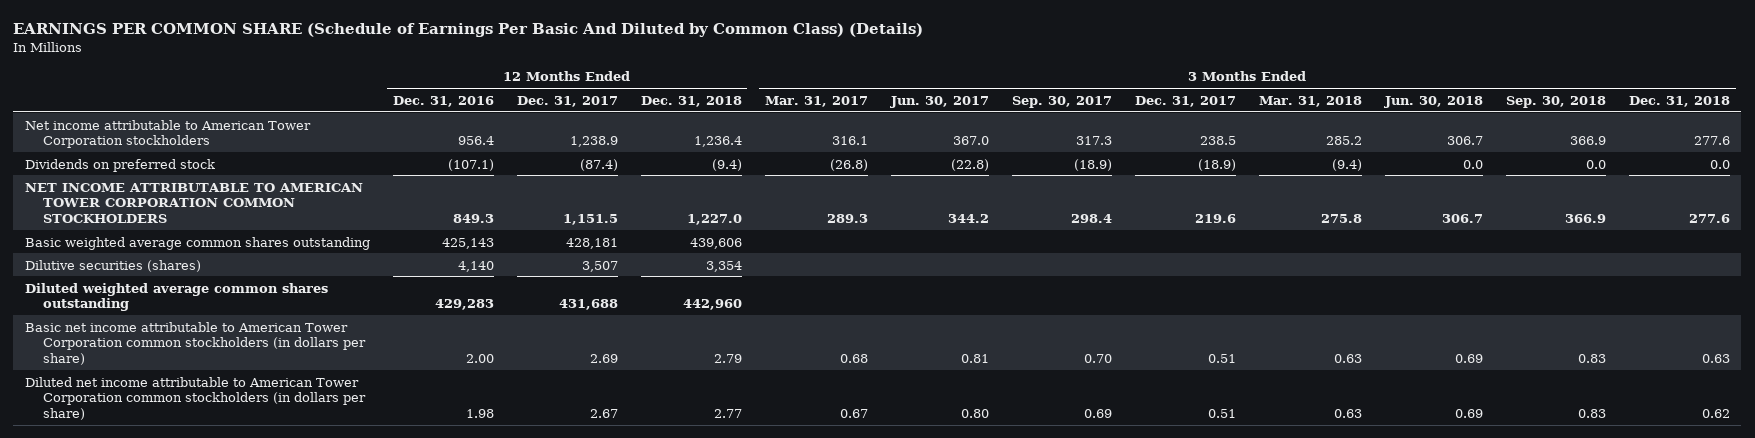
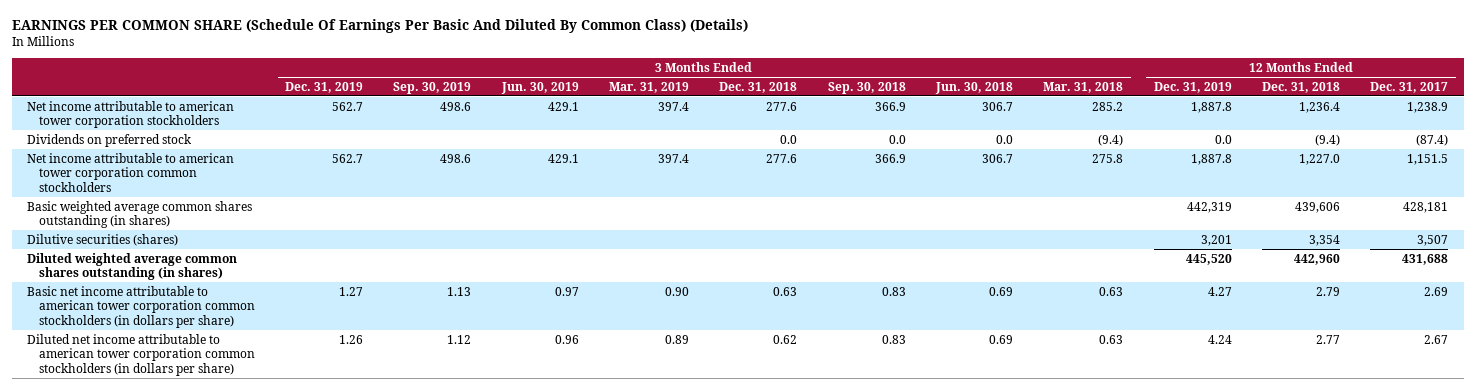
[13,22,924,37] EARNINGS PER COMMON SHARE (Schedule of Earnings Per Basic And Diluted by Common Class) (Details) -> [12,19,749,34] EARNINGS PER COMMON SHARE (Schedule Of Earnings Per Basic And Diluted By Common Class) (Details)
[392,95,494,107] Dec. 31, 2016 -> none
[764,95,868,107] Mar. 31, 2017 -> none
[889,95,989,108] Jun. 30, 2017 -> none
[1011,95,1112,108] Sep. 30, 2017 -> none
[1134,95,1236,107] Dec. 31, 2017 -> none
none -> [285,81,364,93] Dec. 31, 2019
none -> [393,81,472,94] Sep. 30, 2019
none -> [500,81,579,94] Jun. 30, 2019
none -> [609,81,690,93] Mar. 31, 2019
none -> [1153,81,1232,93] Dec. 31, 2019
[24,119,311,149] Net income attributable to American Tower Corporation stockholders -> [27,100,235,129] Net income attributable to american tower corporation stockholders
[24,182,363,224] NET INCOME ATTRIBUTABLE TO AMERICAN TOWER CORPORATION COMMON STOCKHOLDERS -> [27,152,235,192] Net income attributable to american tower corporation common stockholders
[24,236,370,250] Basic weighted average common shares outstanding -> [27,200,253,229] Basic weighted average common shares outstanding (in shares)
[24,282,328,312] Diluted weighted average common shares outstanding -> [27,252,238,281] Diluted weighted average common shares outstanding (in shares)
[24,321,366,366] Basic net income attributable to American Tower Corporation common stockholders (in dollars per share) -> [27,285,255,328] Basic net income attributable to american tower corporation common stockholders (in dollars per share)
[24,376,366,421] Diluted net income attributable to American Tower Corporation common stockholders (in dollars per share) -> [27,333,255,376] Diluted net income attributable to american tower corporation common stockholders (in dollars per share)

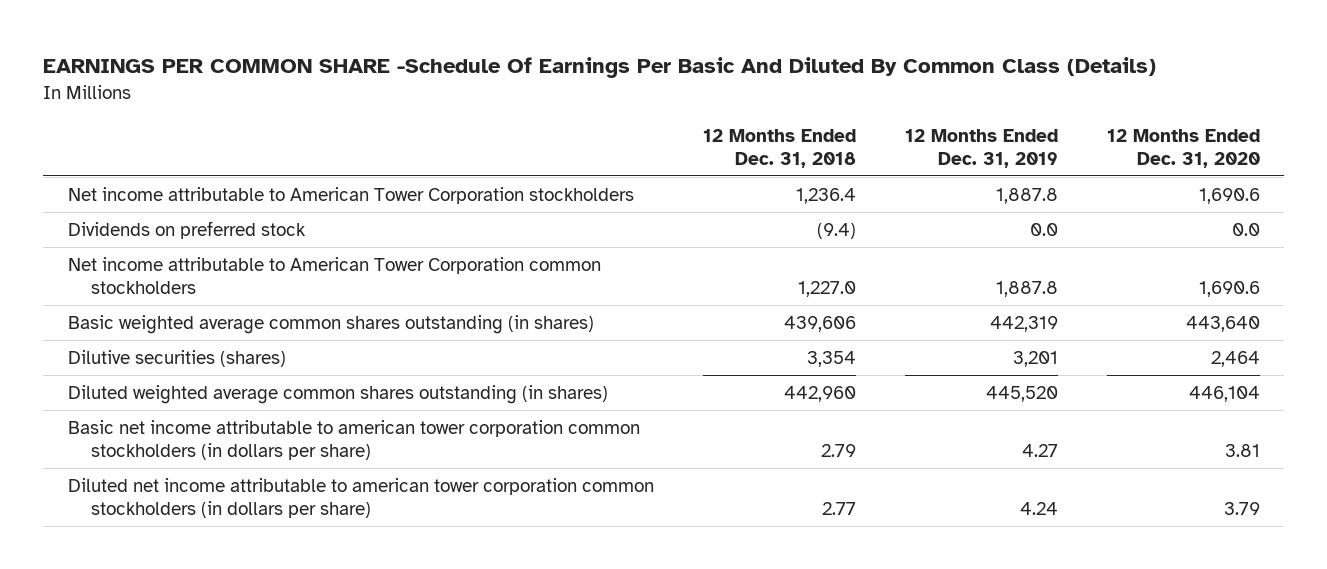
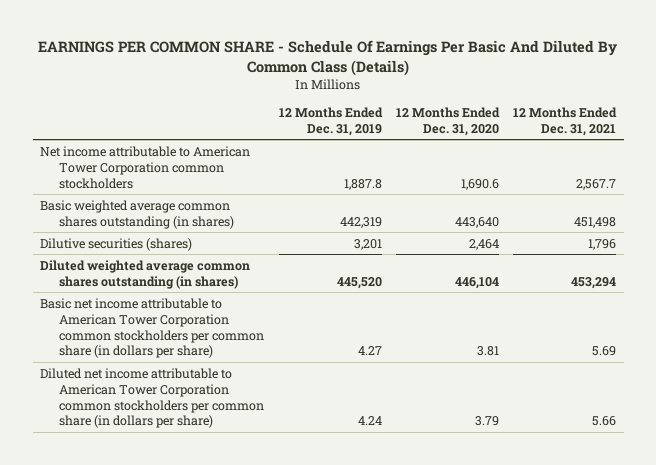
[43,56,1157,78] EARNINGS PER COMMON SHARE -Schedule Of Earnings Per Basic And Diluted By Common Class (Details) -> [38,40,618,76] EARNINGS PER COMMON SHARE - Schedule Of Earnings Per Basic And Diluted By Common Class (Details)
[702,128,856,168] 12 Months Ended Dec. 31, 2018 -> none
none -> [513,106,618,136] 12 Months Ended Dec. 31, 2021
[67,187,634,205] Net income attributable to American Tower Corporation stockholders -> none
[67,221,306,240] Dividends on preferred stock -> none
[67,420,640,460] Basic net income attributable to american tower corporation common stockholders (in dollars per share) -> [39,297,265,359] Basic net income attributable to American Tower Corporation common stockholders per common share (in dollars per share)
[67,478,654,518] Diluted net income attributable to american tower corporation common stockholders (in dollars per share) -> [39,367,265,429] Diluted net income attributable to American Tower Corporation common stockholders per common share (in dollars per share)

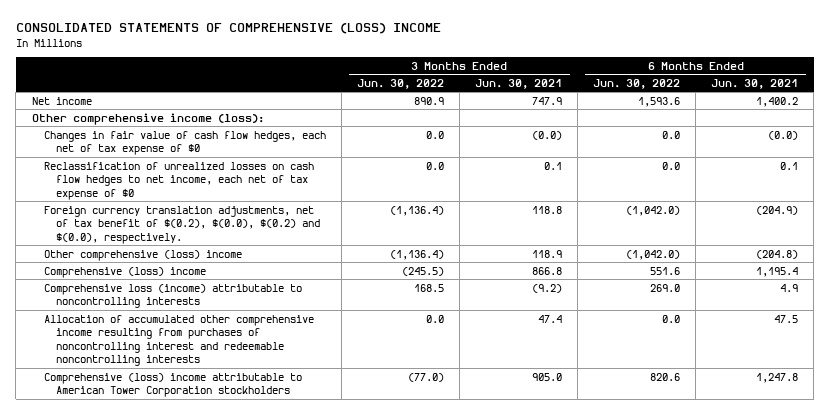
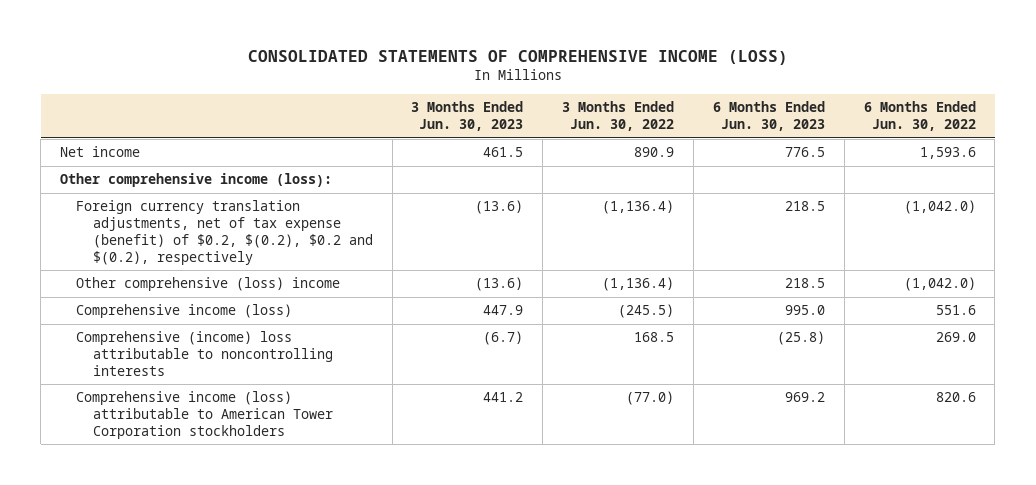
[15,23,441,35] CONSOLIDATED STATEMENTS OF COMPREHENSIVE (LOSS) INCOME -> [247,49,788,65] CONSOLIDATED STATEMENTS OF COMPREHENSIVE INCOME (LOSS)
[474,78,562,89] Jun. 30, 2021 -> none
[711,78,799,89] Jun. 30, 2021 -> none
none -> [411,101,524,132] 3 Months Ended Jun. 30, 2023
none -> [712,101,825,132] 6 Months Ended Jun. 30, 2023
[43,130,326,156] Changes in fair value of cash flow hedges, each net of tax expense of $0 -> none
[43,161,314,200] Reclassification of unrealized losses on cash flow hedges to net income, each net of tax expense of $0 -> none
[43,205,320,244] Foreign currency translation adjustments, net of tax benefit of $(0.2), $(0.0), $(0.2) and $(0.0), respectively. -> [76,200,373,265] Foreign currency translation adjustments, net of tax expense (benefit) of $0.2, $(0.2), $0.2 and $(0.2), respectively
[43,314,314,367] Allocation of accumulated other comprehensive income resulting from purchases of noncontrolling interest and redeemable noncontrolling interests -> none
[43,266,206,278] Comprehensive (loss) income -> [76,304,293,319] Comprehensive income (loss)
[43,283,302,309] Comprehensive loss (income) attributable to noncontrolling interests -> [76,331,333,376] Comprehensive (income) loss attributable to noncontrolling interests
[43,372,302,398] Comprehensive (loss) income attributable to American Tower Corporation stockholders -> [76,391,333,439] Comprehensive income (loss) attributable to American Tower Corporation stockholders

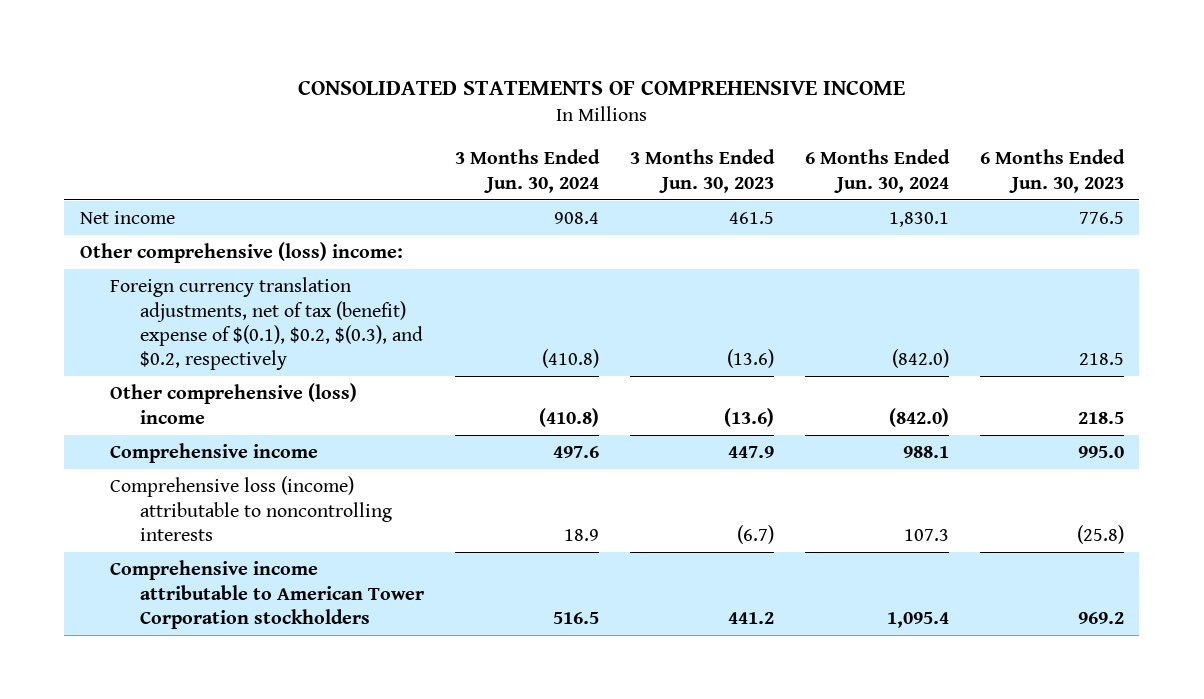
[247,49,788,65] CONSOLIDATED STATEMENTS OF COMPREHENSIVE INCOME (LOSS) -> [297,79,905,95] CONSOLIDATED STATEMENTS OF COMPREHENSIVE INCOME
[562,101,675,132] 3 Months Ended Jun. 30, 2022 -> none
[863,101,976,132] 6 Months Ended Jun. 30, 2022 -> none
none -> [455,149,601,193] 3 Months Ended Jun. 30, 2024
none -> [805,149,951,193] 6 Months Ended Jun. 30, 2024
[59,173,332,188] Other comprehensive income (loss): -> [79,242,403,264] Other comprehensive (loss) income:
[76,200,373,265] Foreign currency translation adjustments, net of tax expense (benefit) of $0.2, $(0.2), $0.2 and $(0.2), respectively -> [110,277,424,371] Foreign currency translation adjustments, net of tax (benefit) expense of $(0.1), $0.2, $(0.3), and $0.2, respectively
[76,304,293,319] Comprehensive income (loss) -> [110,443,319,464] Comprehensive income
[76,331,333,376] Comprehensive (income) loss attributable to noncontrolling interests -> [110,476,393,541] Comprehensive loss (income) attributable to noncontrolling interests
[76,391,333,439] Comprehensive income (loss) attributable to American Tower Corporation stockholders -> [110,560,425,629] Comprehensive income attributable to American Tower Corporation stockholders

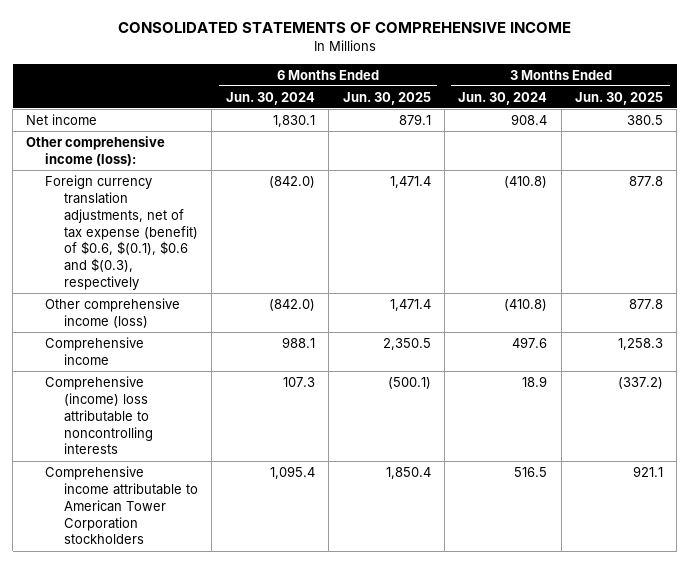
[630,149,776,193] 3 Months Ended Jun. 30, 2023 -> none
[979,149,1125,193] 6 Months Ended Jun. 30, 2023 -> none
none -> [342,91,431,105] Jun. 30, 2025
none -> [574,91,663,105] Jun. 30, 2025
[79,242,403,264] Other comprehensive (loss) income: -> [26,135,166,166] Other comprehensive income (loss):
[110,277,424,371] Foreign currency translation adjustments, net of tax (benefit) expense of $(0.1), $0.2, $(0.3), and $0.2, respectively -> [45,174,199,291] Foreign currency translation adjustments, net of tax expense (benefit) of $0.6, $(0.1), $0.6 and $(0.3), respectively
[110,383,358,424] Other comprehensive (loss) income -> [45,297,181,328] Other comprehensive income (loss)
[110,476,393,541] Comprehensive loss (income) attributable to noncontrolling interests -> [45,375,154,455] Comprehensive (income) loss attributable to noncontrolling interests

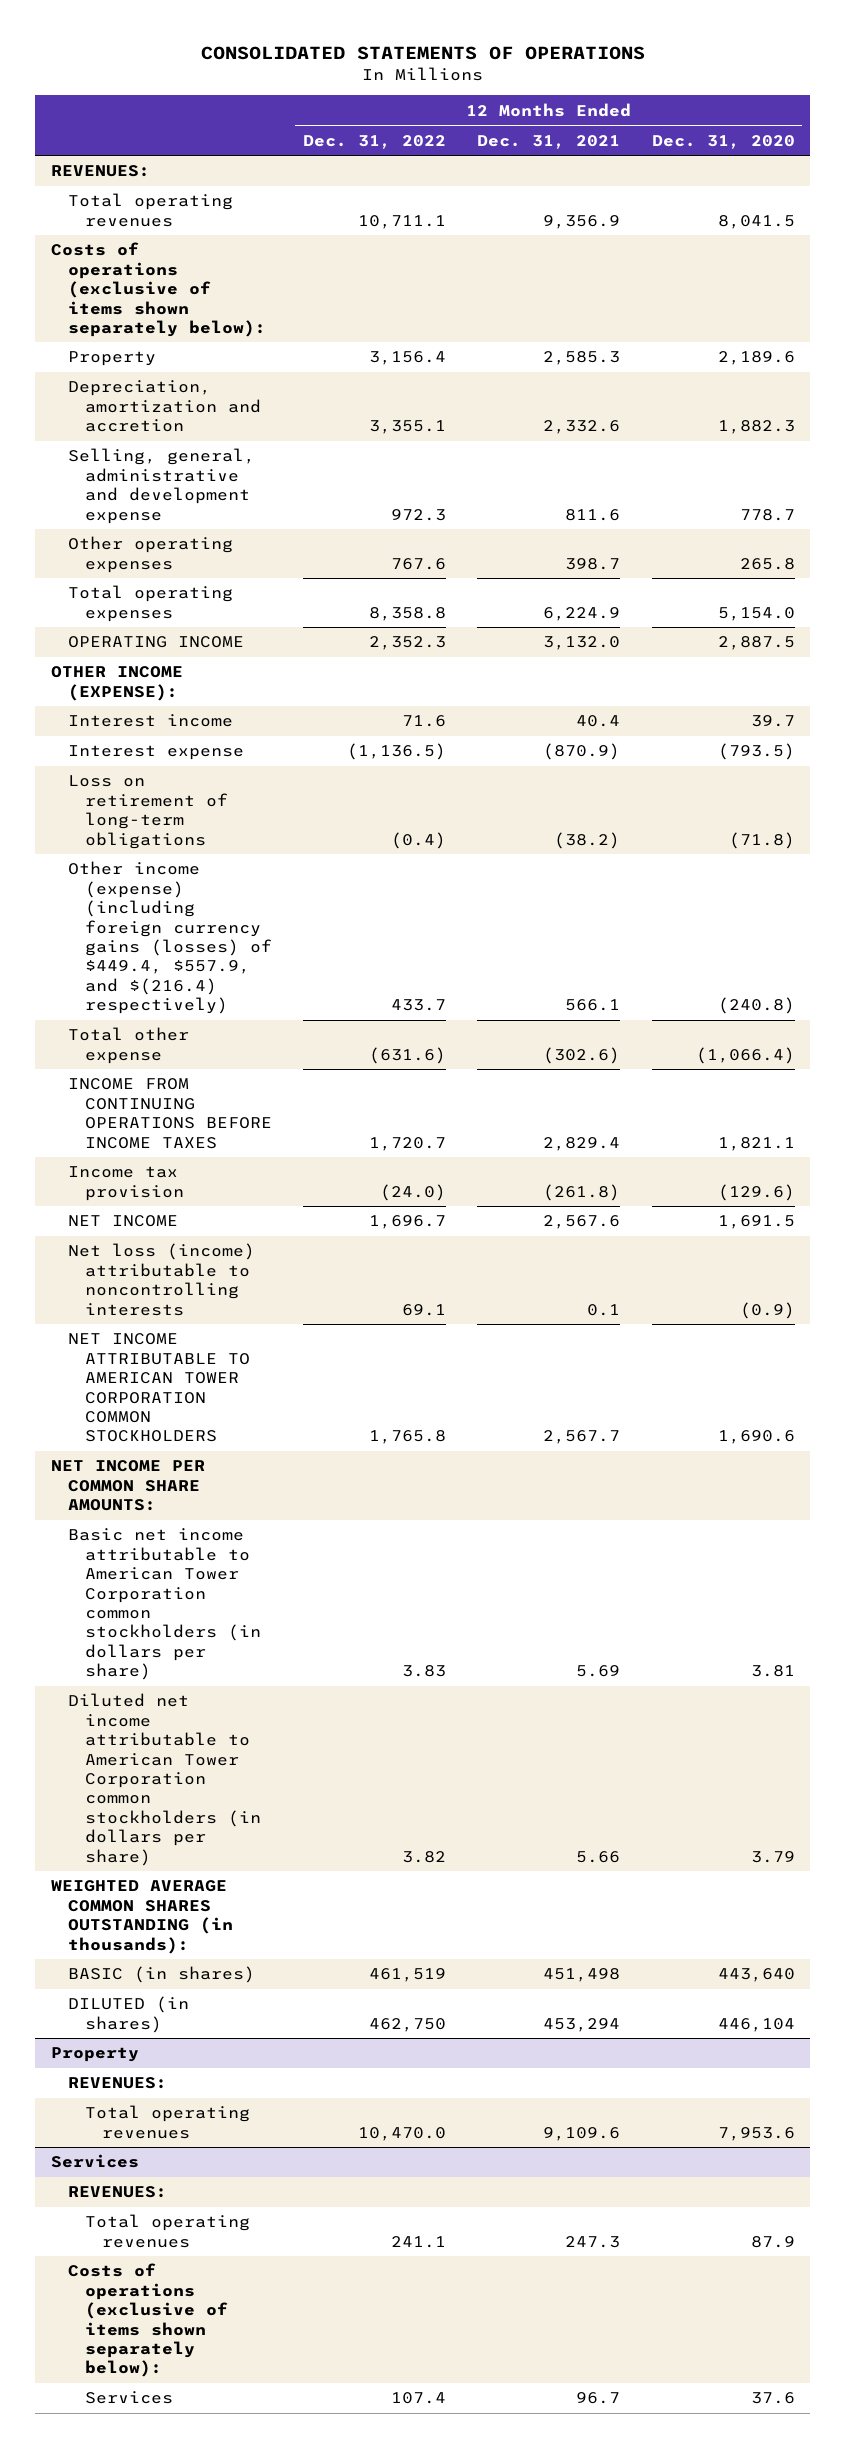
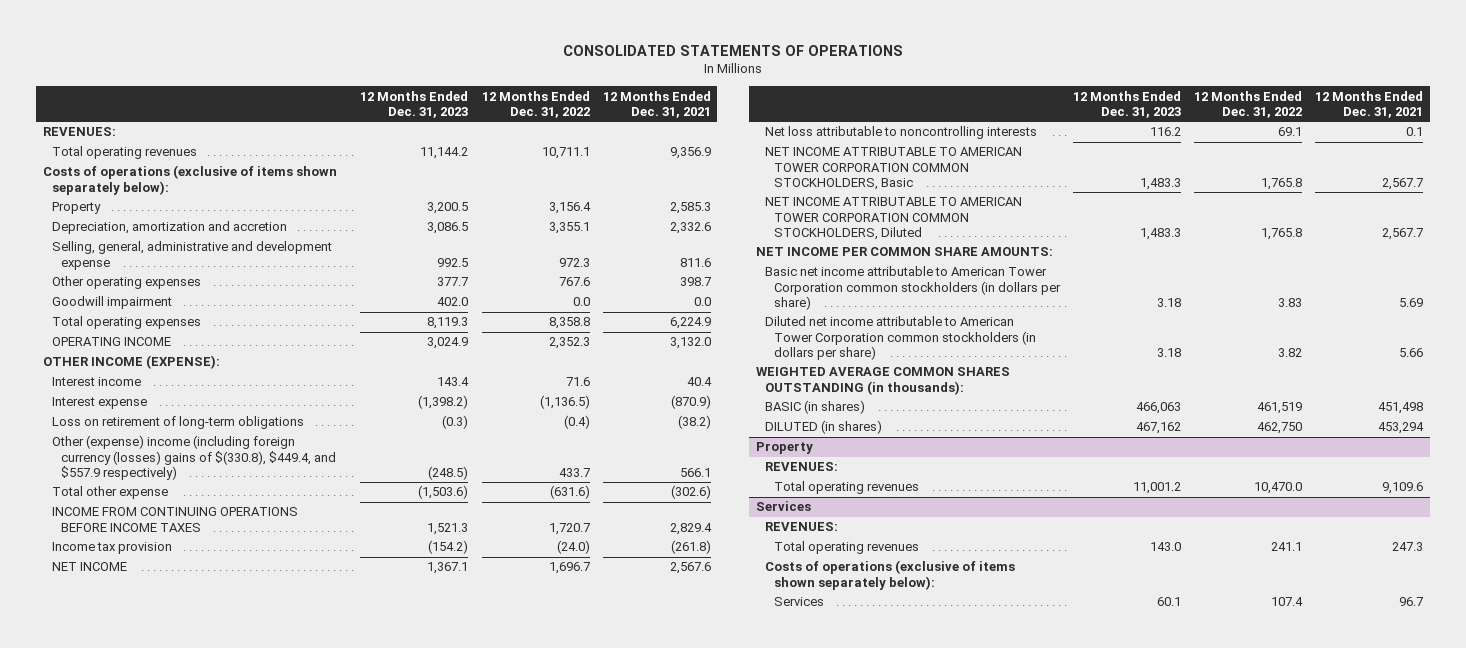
[651,134,795,149] Dec. 31, 2020 -> none
none -> [360,90,469,118] 12 Months Ended Dec. 31, 2023
none -> [52,296,173,310] Goodwill impairment
[67,861,272,1015] Other income (expense) (including foreign currency gains (losses) of $449.4, $557.9, and $(216.4) respectively) -> [52,435,337,480] Other (expense) income (including foreign currency (losses) gains of $(330.8), $449.4, and $557.9 respectively)
[67,1243,255,1316] Net loss (income) attributable to noncontrolling interests -> [764,126,1037,140] Net loss attributable to noncontrolling interests
[67,1333,250,1443] NET INCOME ATTRIBUTABLE TO AMERICAN TOWER CORPORATION COMMON STOCKHOLDERS -> [764,147,1022,190] NET INCOME ATTRIBUTABLE TO AMERICAN TOWER CORPORATION COMMON STOCKHOLDERS, Basic
none -> [764,197,1022,240] NET INCOME ATTRIBUTABLE TO AMERICAN TOWER CORPORATION COMMON STOCKHOLDERS, Diluted

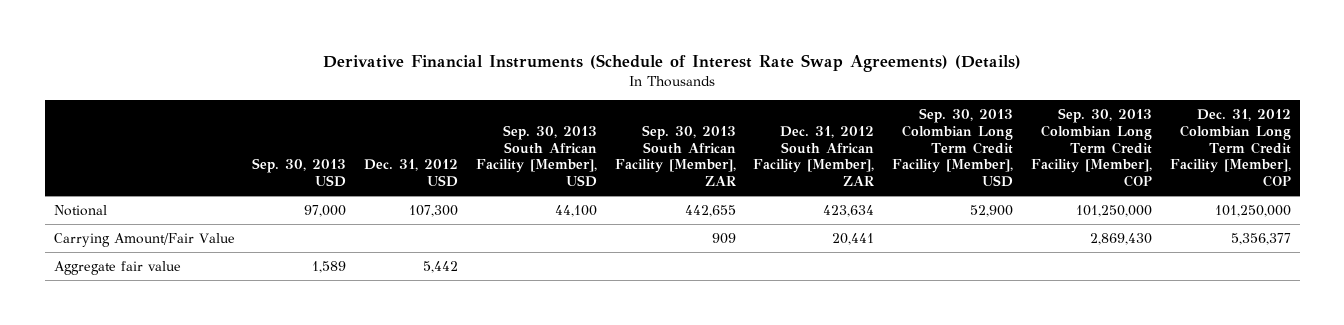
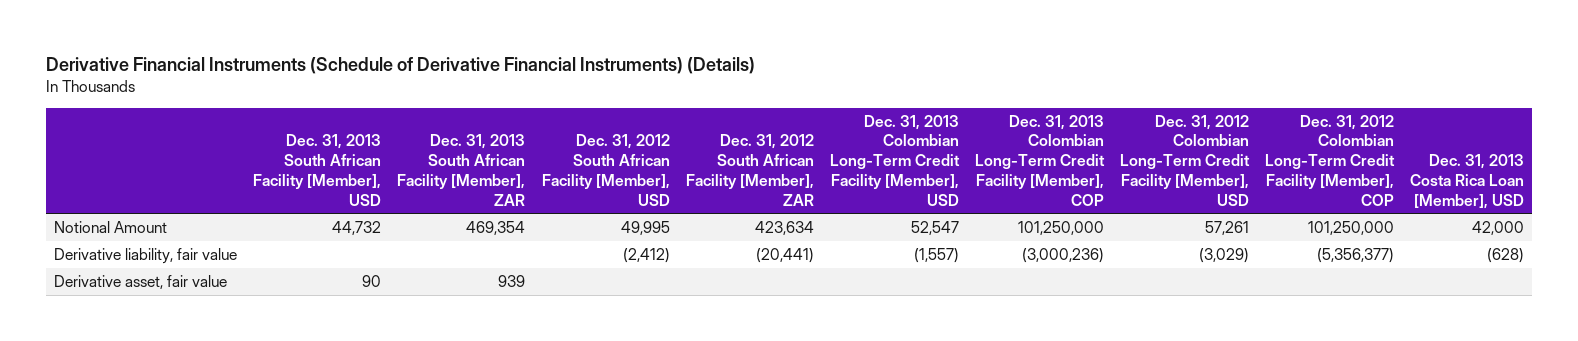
[323,53,1022,72] Derivative Financial Instruments (Schedule of Interest Rate Swap Agreements) (Details) -> [46,56,756,74] Derivative Financial Instruments (Schedule of Derivative Financial Instruments) (Details)
[252,158,347,188] Sep. 30, 2013 USD -> none
[364,159,459,188] Dec. 31, 2012 USD -> none
[475,124,597,188] Sep. 30, 2013 South African Facility [Member], USD -> none
[614,124,736,187] Sep. 30, 2013 South African Facility [Member], ZAR -> none
[892,107,1014,188] Sep. 30, 2013 Colombian Long Term Credit Facility [Member], USD -> none
[1030,107,1152,188] Sep. 30, 2013 Colombian Long Term Credit Facility [Member], COP -> none
[1169,108,1291,188] Dec. 31, 2012 Colombian Long Term Credit Facility [Member], COP -> none
none -> [253,134,382,206] Dec. 31, 2013 South African Facility [Member], USD
none -> [397,134,526,206] Dec. 31, 2013 South African Facility [Member], ZAR
none -> [541,134,670,206] Dec. 31, 2012 South African Facility [Member], USD
none -> [829,114,960,206] Dec. 31, 2013 Colombian Long-Term Credit Facility [Member], USD
none -> [974,114,1105,206] Dec. 31, 2013 Colombian Long-Term Credit Facility [Member], COP
none -> [1119,114,1250,206] Dec. 31, 2012 Colombian Long-Term Credit Facility [Member], USD
none -> [1264,114,1395,206] Dec. 31, 2012 Colombian Long-Term Credit Facility [Member], COP
none -> [1409,154,1524,209] Dec. 31, 2013 Costa Rica Loan [Member], USD
[53,260,181,275] Aggregate fair value -> none
[53,204,107,216] Notional -> [54,220,168,233] Notional Amount
[53,232,235,247] Carrying Amount/Fair Value -> [54,247,238,264] Derivative liability, fair value
[832,232,875,245] 20,441 -> [755,247,814,263] (20,441)
none -> [54,274,228,289] Derivative asset, fair value

